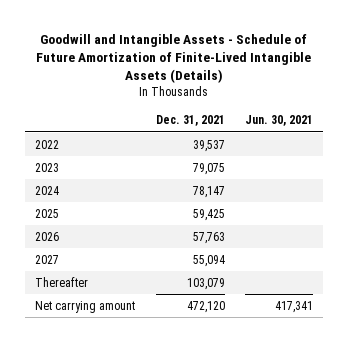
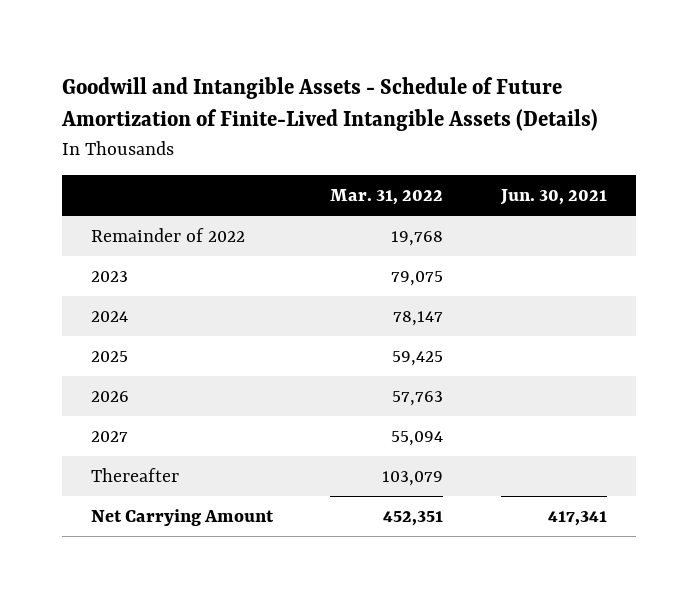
[155,115,225,127] Dec. 31, 2021 -> none
none -> [330,189,444,206] Mar. 31, 2022
[35,139,60,149] 2022 -> [90,227,245,242] Remainder of 2022
[35,300,136,313] Net carrying amount -> [90,508,274,526] Net Carrying Amount

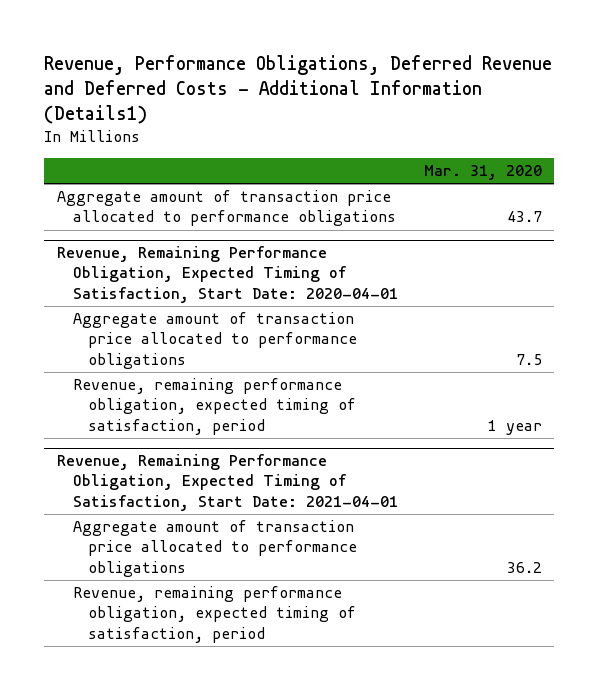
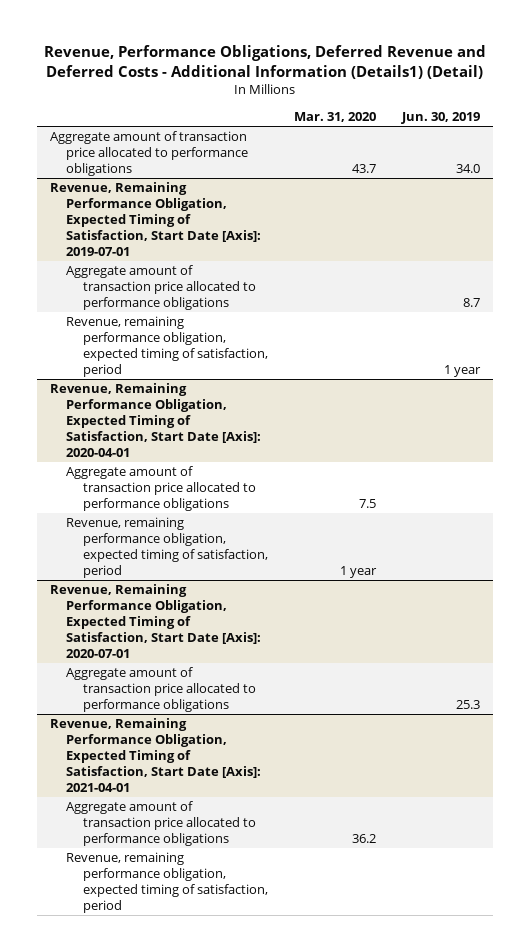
[44,54,553,124] Revenue, Performance Obligations, Deferred Revenue and Deferred Costs - Additional Information (Details1) -> [44,44,487,79] Revenue, Performance Obligations, Deferred Revenue and Deferred Costs - Additional Information (Details1) (Detail)
none -> [400,112,480,125] Jun. 30, 2019
none -> [50,182,262,257] Revenue, Remaining Performance Obligation, Expected Timing of Satisfaction, Start Date [Axis]: 2019-07-01
none -> [66,265,256,311] Aggregate amount of transaction price allocated to performance obligations
none -> [66,316,268,378] Revenue, remaining performance obligation, expected timing of satisfaction, period
[57,246,398,303] Revenue, Remaining Performance Obligation, Expected Timing of Satisfaction, Start Date: 2020-04-01 -> [50,383,262,458] Revenue, Remaining Performance Obligation, Expected Timing of Satisfaction, Start Date [Axis]: 2020-04-01
none -> [50,584,262,659] Revenue, Remaining Performance Obligation, Expected Timing of Satisfaction, Start Date [Axis]: 2020-07-01
none -> [66,667,256,713] Aggregate amount of transaction price allocated to performance obligations
[57,454,398,511] Revenue, Remaining Performance Obligation, Expected Timing of Satisfaction, Start Date: 2021-04-01 -> [50,718,262,793] Revenue, Remaining Performance Obligation, Expected Timing of Satisfaction, Start Date [Axis]: 2021-04-01

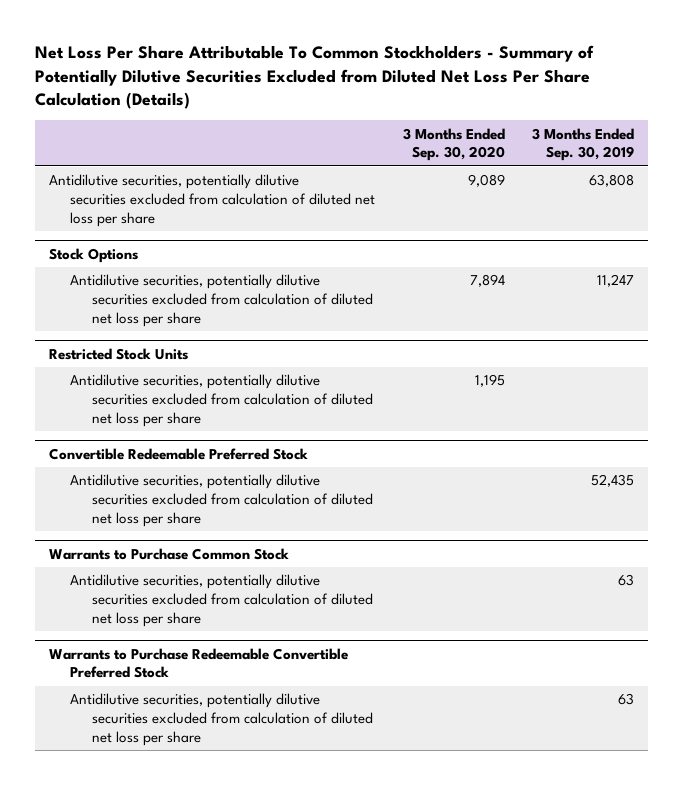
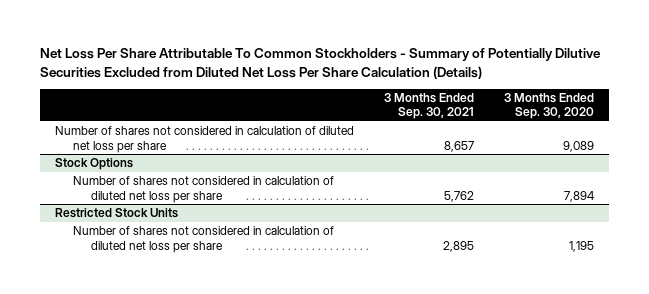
[532,127,635,162] 3 Months Ended Sep. 30, 2019 -> none
none -> [383,93,474,120] 3 Months Ended Sep. 30, 2021
[48,174,376,227] Antidilutive securities, potentially dilutive securities excluded from calculation of diluted net loss per share -> [54,126,354,153] Number of shares not considered in calculation of diluted net loss per share
[70,274,374,327] Antidilutive securities, potentially dilutive securities excluded from calculation of diluted net loss per share -> [72,176,334,203] Number of shares not considered in calculation of diluted net loss per share
[48,447,308,460] Convertible Redeemable Preferred Stock -> none
[70,474,374,527] Antidilutive securities, potentially dilutive securities excluded from calculation of diluted net loss per share -> none
[48,547,289,560] Warrants to Purchase Common Stock -> none
[70,574,374,627] Antidilutive securities, potentially dilutive securities excluded from calculation of diluted net loss per share -> none
[48,647,348,679] Warrants to Purchase Redeemable Convertible Preferred Stock -> none
[70,693,374,746] Antidilutive securities, potentially dilutive securities excluded from calculation of diluted net loss per share -> none
[70,374,374,427] Antidilutive securities, potentially dilutive securities excluded from calculation of diluted net loss per share -> [72,226,334,253] Number of shares not considered in calculation of diluted net loss per share

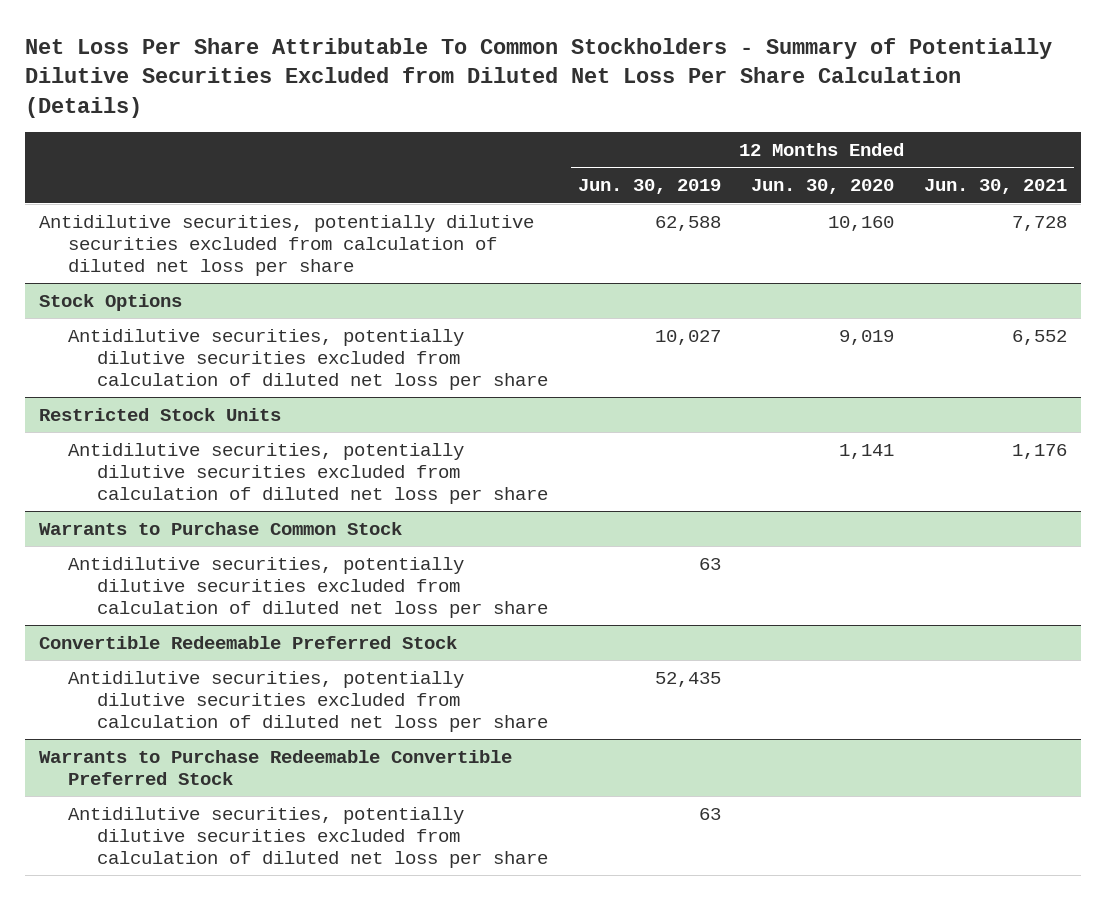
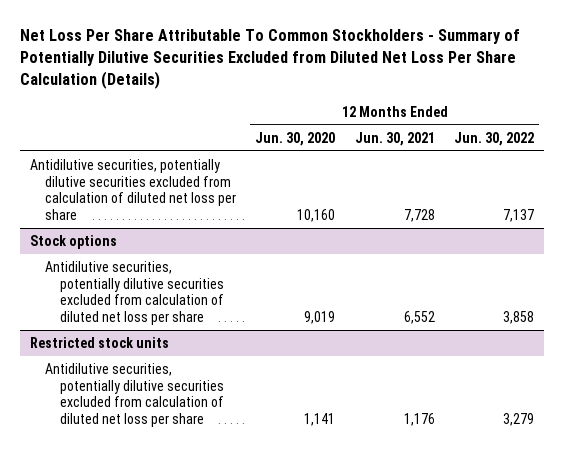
[578,179,722,195] Jun. 30, 2019 -> none
none -> [453,131,534,146] Jun. 30, 2022
[39,293,183,311] Stock Options -> [29,234,117,249] Stock options
[39,407,282,421] Restricted Stock Units -> [29,336,169,348] Restricted stock units
[39,521,403,535] Warrants to Purchase Common Stock -> none
[68,556,549,618] Antidilutive securities, potentially dilutive securities excluded from calculation of diluted net loss per share -> none
[39,635,458,649] Convertible Redeemable Preferred Stock -> none
[68,670,549,732] Antidilutive securities, potentially dilutive securities excluded from calculation of diluted net loss per share -> none
[39,749,513,785] Warrants to Purchase Redeemable Convertible Preferred Stock -> none
[68,806,549,868] Antidilutive securities, potentially dilutive securities excluded from calculation of diluted net loss per share -> none

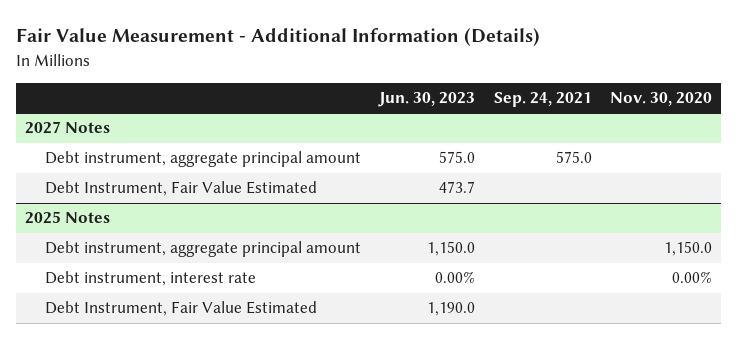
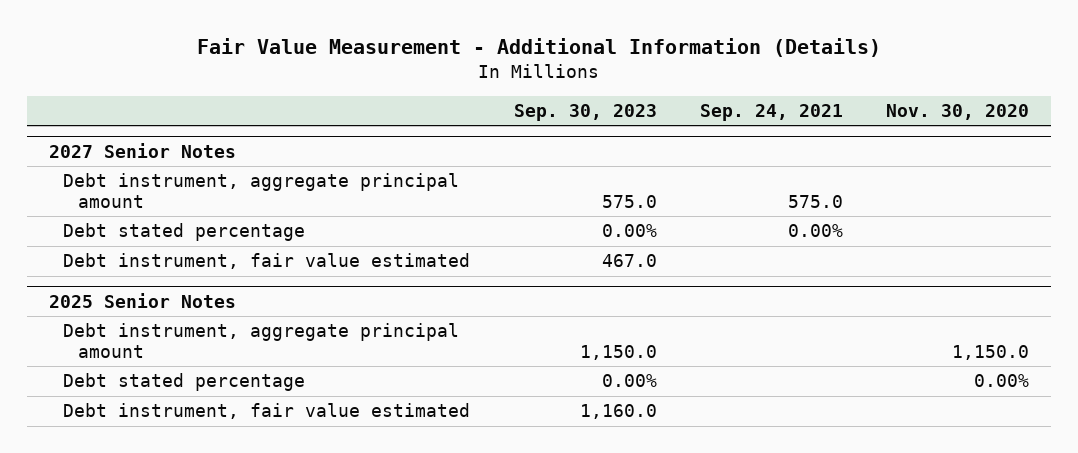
[378,92,476,108] Jun. 30, 2023 -> none
none -> [513,103,657,121] Sep. 30, 2023
[25,121,111,135] 2027 Notes -> [48,142,236,158] 2027 Senior Notes
none -> [63,223,306,242] Debt stated percentage
[45,181,318,197] Debt Instrument, Fair Value Estimated -> [63,253,471,270] Debt instrument, fair value estimated
[25,211,111,225] 2025 Notes -> [48,292,236,308] 2025 Senior Notes
[45,271,257,287] Debt instrument, interest rate -> [63,373,306,392] Debt stated percentage
[45,301,318,317] Debt Instrument, Fair Value Estimated -> [63,403,471,420] Debt instrument, fair value estimated

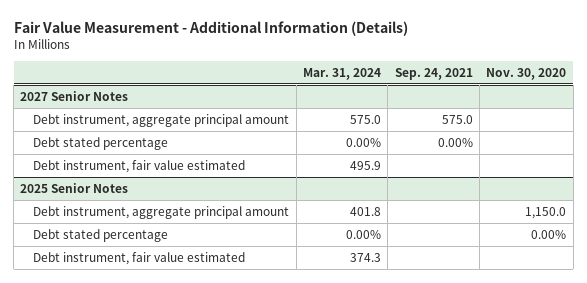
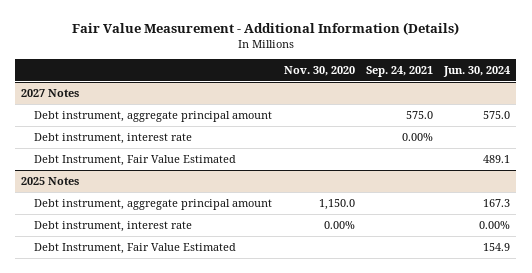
[303,68,382,81] Mar. 31, 2024 -> none
none -> [443,65,511,77] Jun. 30, 2024
[20,90,129,101] 2027 Senior Notes -> [21,88,80,97] 2027 Notes
[33,136,169,150] Debt stated percentage -> [34,132,193,144] Debt instrument, interest rate
[33,159,246,173] Debt instrument, fair value estimated -> [34,154,237,166] Debt Instrument, Fair Value Estimated
[20,182,129,193] 2025 Senior Notes -> [21,176,80,185] 2025 Notes
[33,228,169,242] Debt stated percentage -> [34,220,193,232] Debt instrument, interest rate
[33,251,246,265] Debt instrument, fair value estimated -> [34,242,237,254] Debt Instrument, Fair Value Estimated

